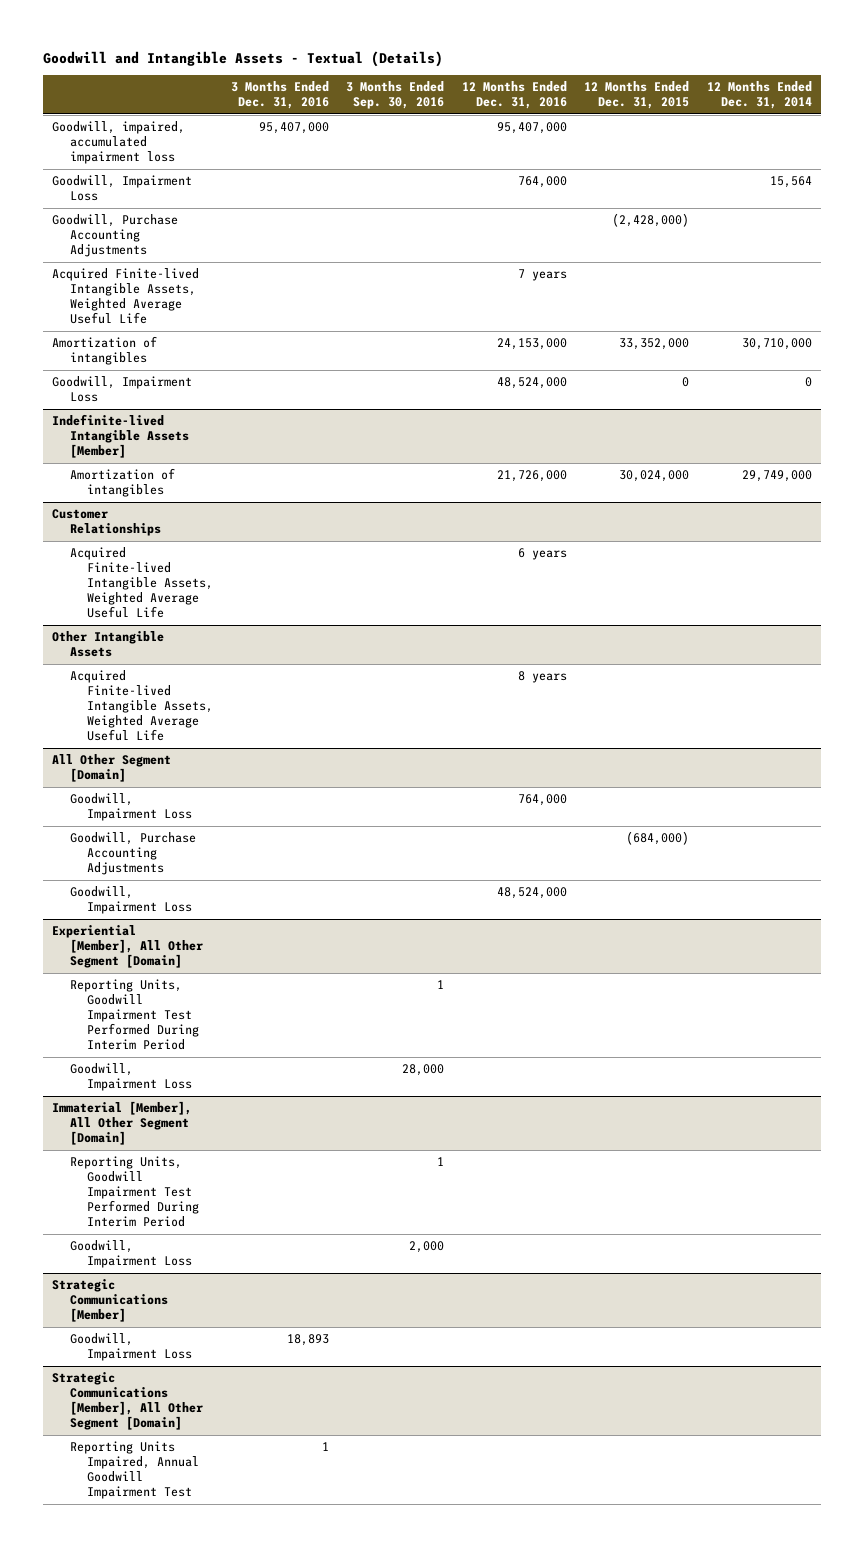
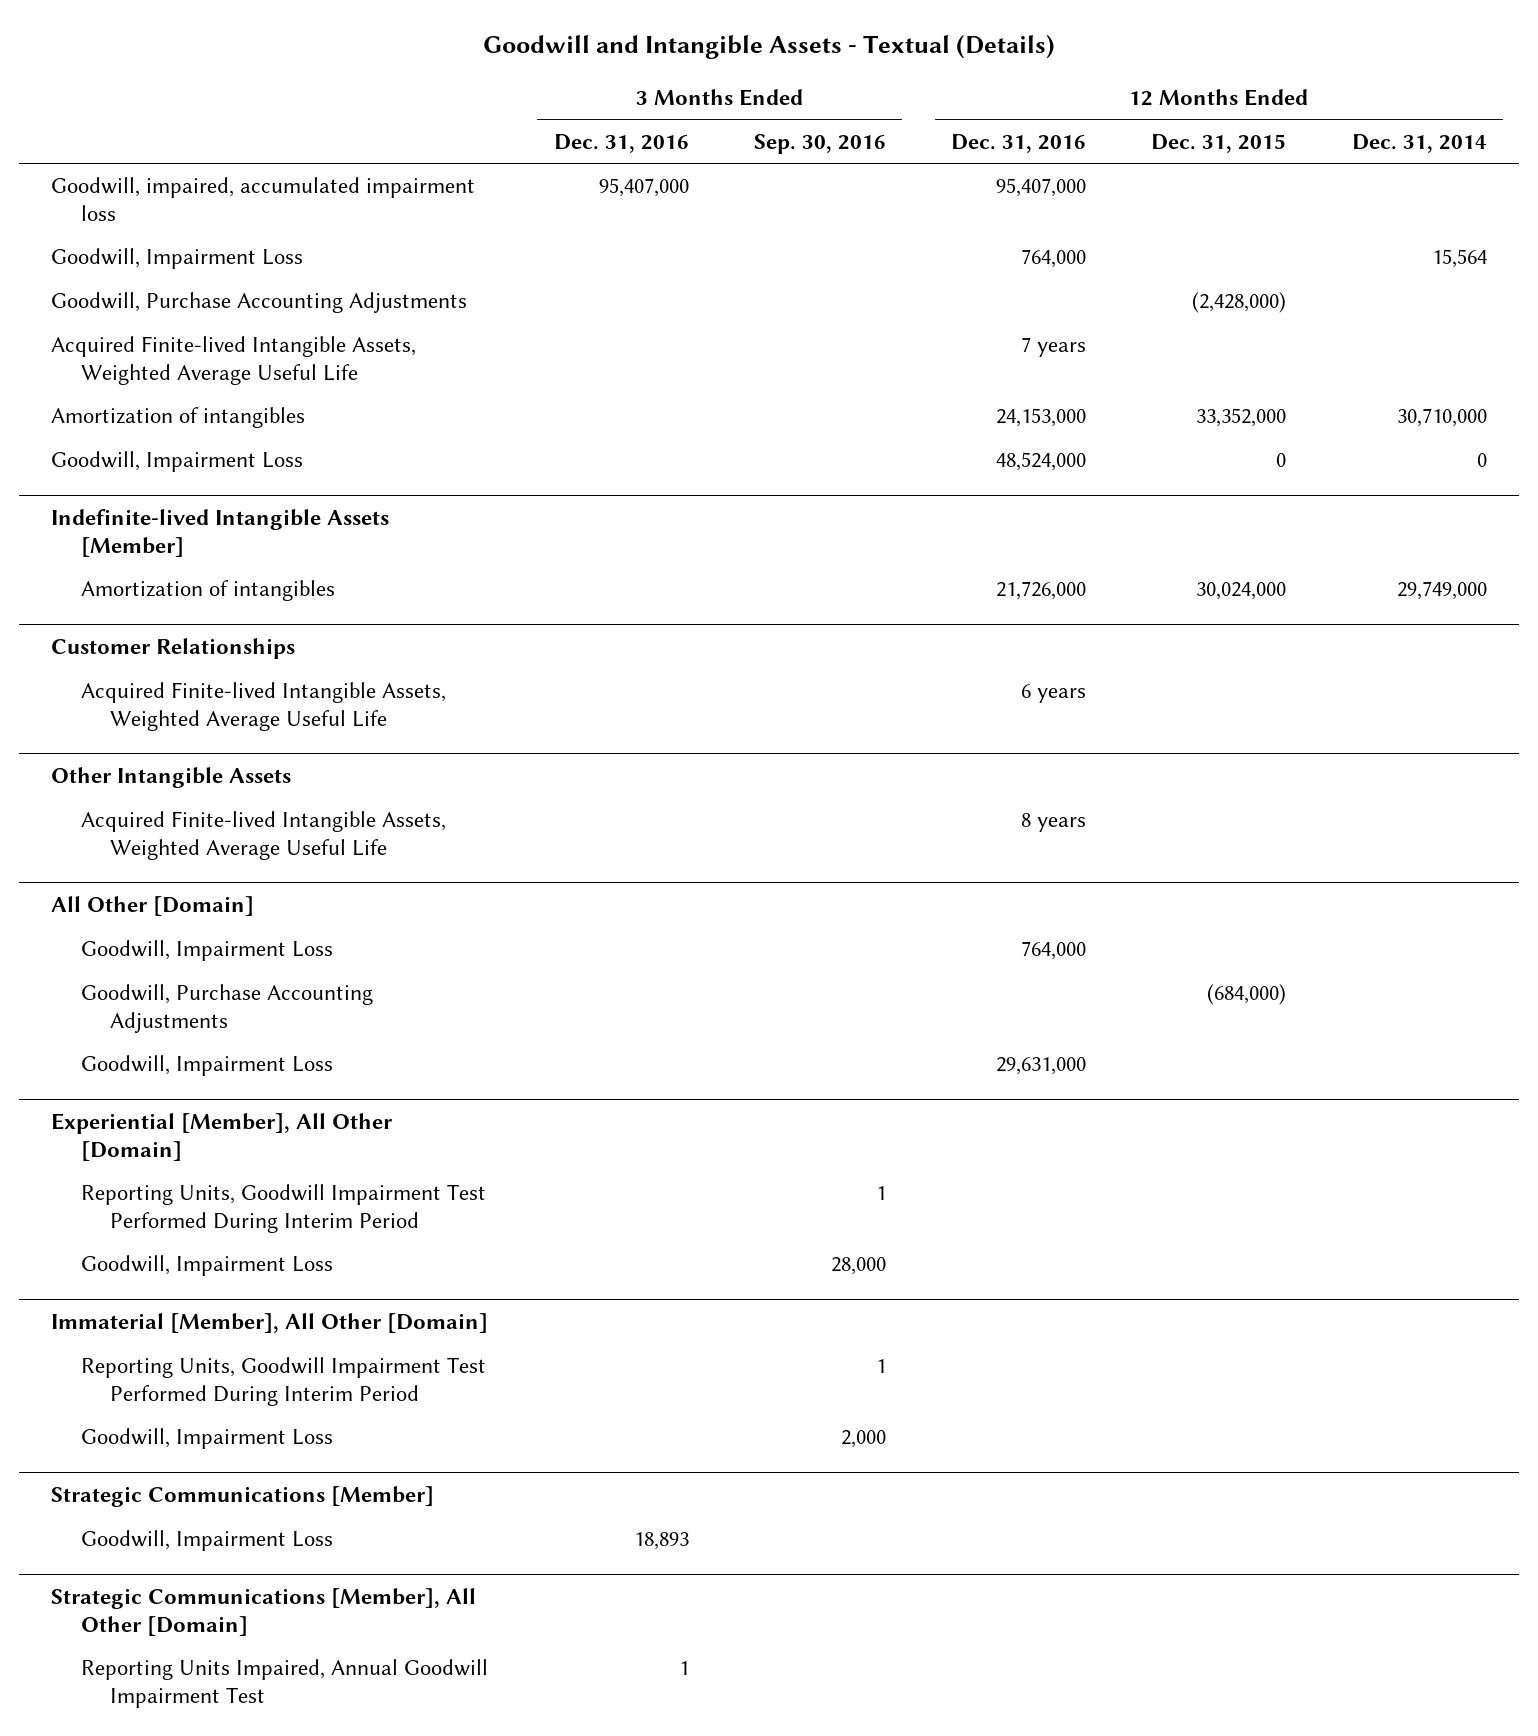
[52,754,172,783] All Other Segment [Domain] -> [51,895,255,916] All Other [Domain]
[496,887,567,900] 48,524,000 -> [996,1057,1087,1076] 29,631,000
[52,925,203,969] Experiential [Member], All Other Segment [Domain] -> [51,1112,394,1161] Experiential [Member], All Other [Domain]
[52,1101,193,1146] Immaterial [Member], All Other Segment [Domain] -> [51,1312,489,1333] Immaterial [Member], All Other [Domain]
[52,1372,203,1431] Strategic Communications [Member], All Other Segment [Domain] -> [51,1587,477,1636] Strategic Communications [Member], All Other [Domain]

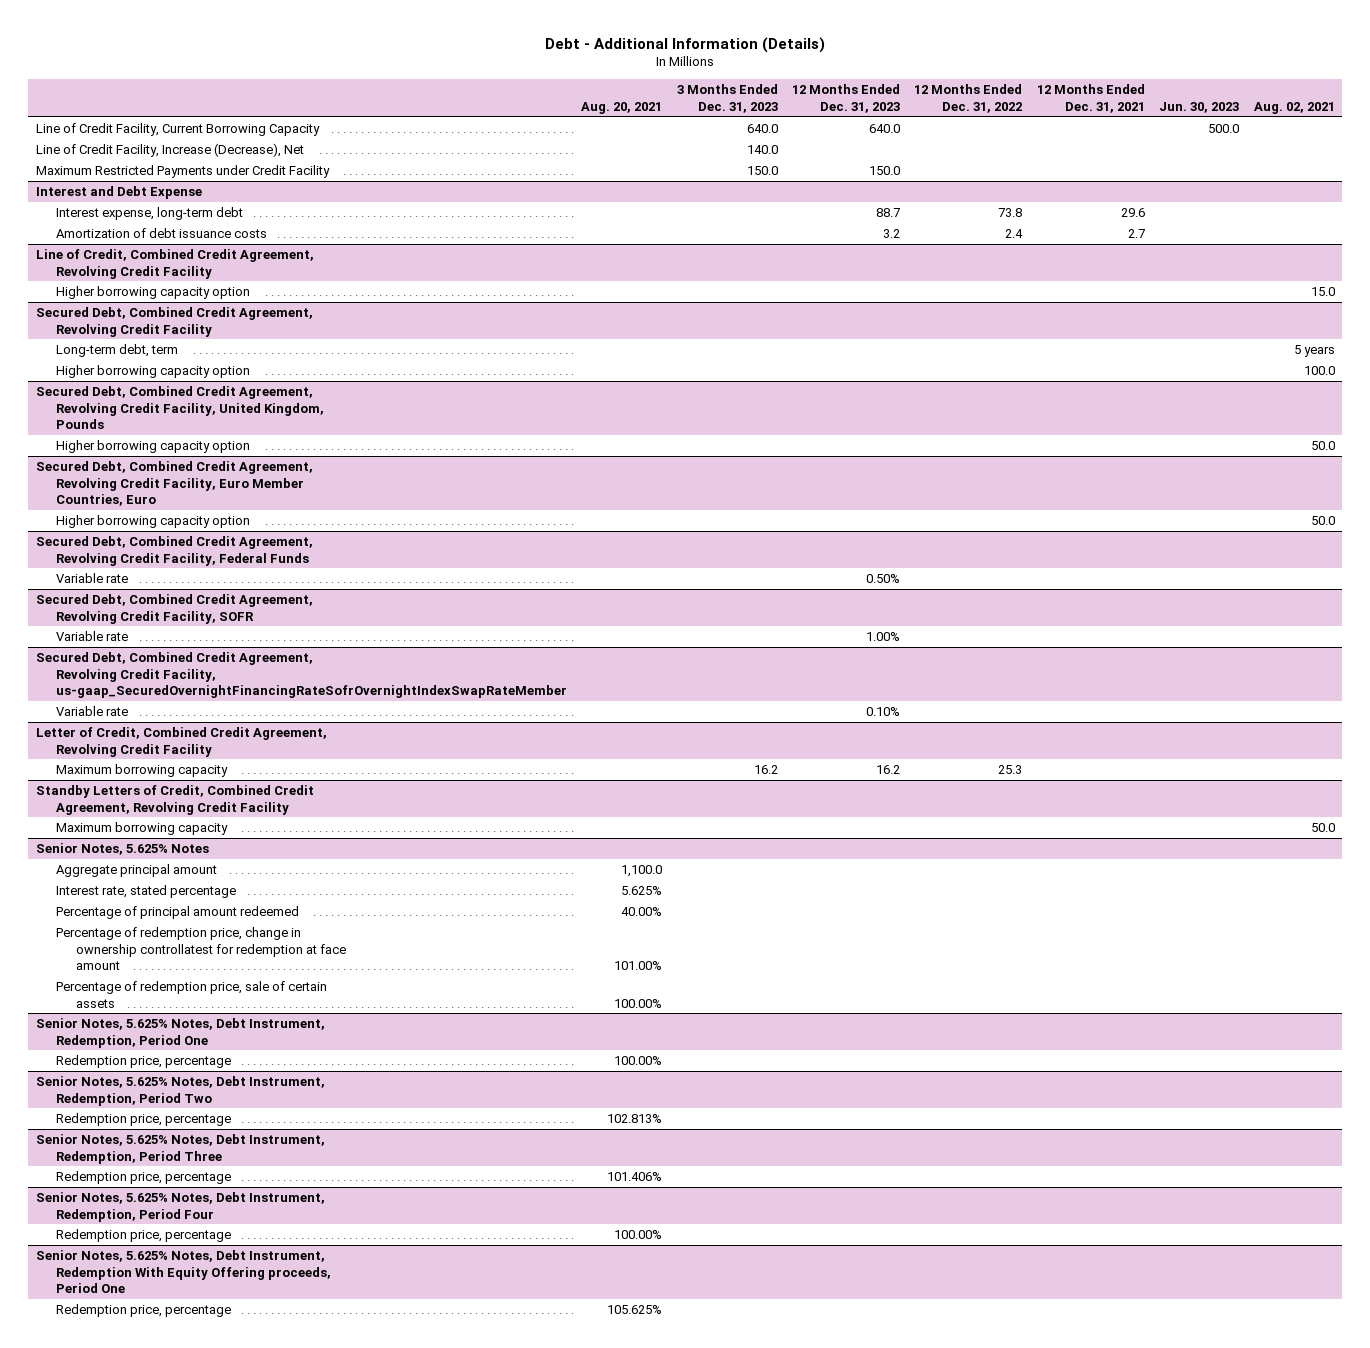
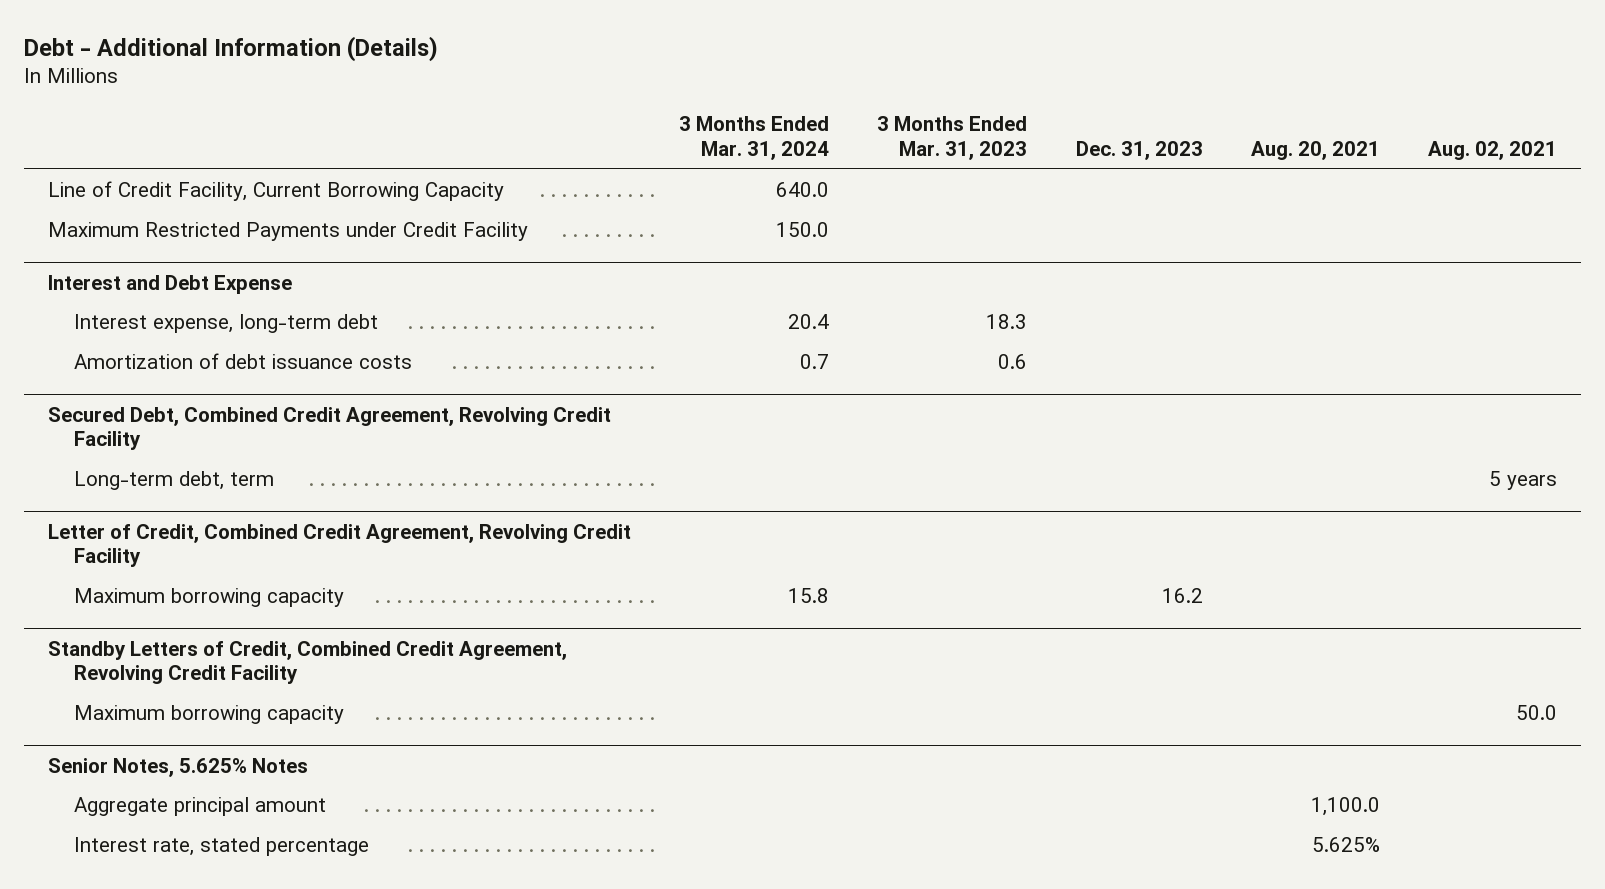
[676,84,778,113] 3 Months Ended Dec. 31, 2023 -> none
[792,84,901,113] 12 Months Ended Dec. 31, 2023 -> none
[914,84,1023,113] 12 Months Ended Dec. 31, 2022 -> none
[1036,84,1145,113] 12 Months Ended Dec. 31, 2021 -> none
[1159,101,1240,113] Jun. 30, 2023 -> none
none -> [679,116,830,160] 3 Months Ended Mar. 31, 2024
none -> [877,116,1028,160] 3 Months Ended Mar. 31, 2023
none -> [1075,140,1203,160] Dec. 31, 2023
[35,143,304,158] Line of Credit Facility, Increase (Decrease), Net -> none
[35,249,314,279] Line of Credit, Combined Credit Agreement, Revolving Credit Facility -> none
[55,286,250,300] Higher borrowing capacity option -> none
[55,365,250,379] Higher borrowing capacity option -> none
[35,386,324,430] Secured Debt, Combined Credit Agreement, Revolving Credit Facility, United Kingdom, Pounds -> none
[55,440,250,454] Higher borrowing capacity option -> none
[35,461,313,507] Secured Debt, Combined Credit Agreement, Revolving Credit Facility, Euro Member Countries, Euro -> none
[55,515,250,529] Higher borrowing capacity option -> none
[35,536,313,566] Secured Debt, Combined Credit Agreement, Revolving Credit Facility, Federal Funds -> none
[55,573,128,584] Variable rate -> none
[35,594,313,624] Secured Debt, Combined Credit Agreement, Revolving Credit Facility, SOFR -> none
[55,631,128,642] Variable rate -> none
[35,652,567,699] Secured Debt, Combined Credit Agreement, Revolving Credit Facility, us-gaap_SecuredOvernightFinancingRateSofrOvernightIndexSwapRateMember -> none
[55,706,128,717] Variable rate -> none
[55,906,299,920] Percentage of principal amount redeemed -> none
[55,927,347,971] Percentage of redemption price, change in ownership controllatest for redemption at face amount -> none
[55,981,327,1008] Percentage of redemption price, sale of certain assets -> none
[35,1018,325,1048] Senior Notes, 5.625% Notes, Debt Instrument, Redemption, Period One -> none
[55,1055,231,1069] Redemption price, percentage -> none
[35,1076,325,1106] Senior Notes, 5.625% Notes, Debt Instrument, Redemption, Period Two -> none
[55,1113,231,1127] Redemption price, percentage -> none
[35,1134,325,1164] Senior Notes, 5.625% Notes, Debt Instrument, Redemption, Period Three -> none
[55,1171,231,1185] Redemption price, percentage -> none
[35,1192,325,1222] Senior Notes, 5.625% Notes, Debt Instrument, Redemption, Period Four -> none
[55,1229,231,1243] Redemption price, percentage -> none
[35,1250,331,1294] Senior Notes, 5.625% Notes, Debt Instrument, Redemption With Equity Offering proceeds, Period One -> none
[55,1304,231,1318] Redemption price, percentage -> none

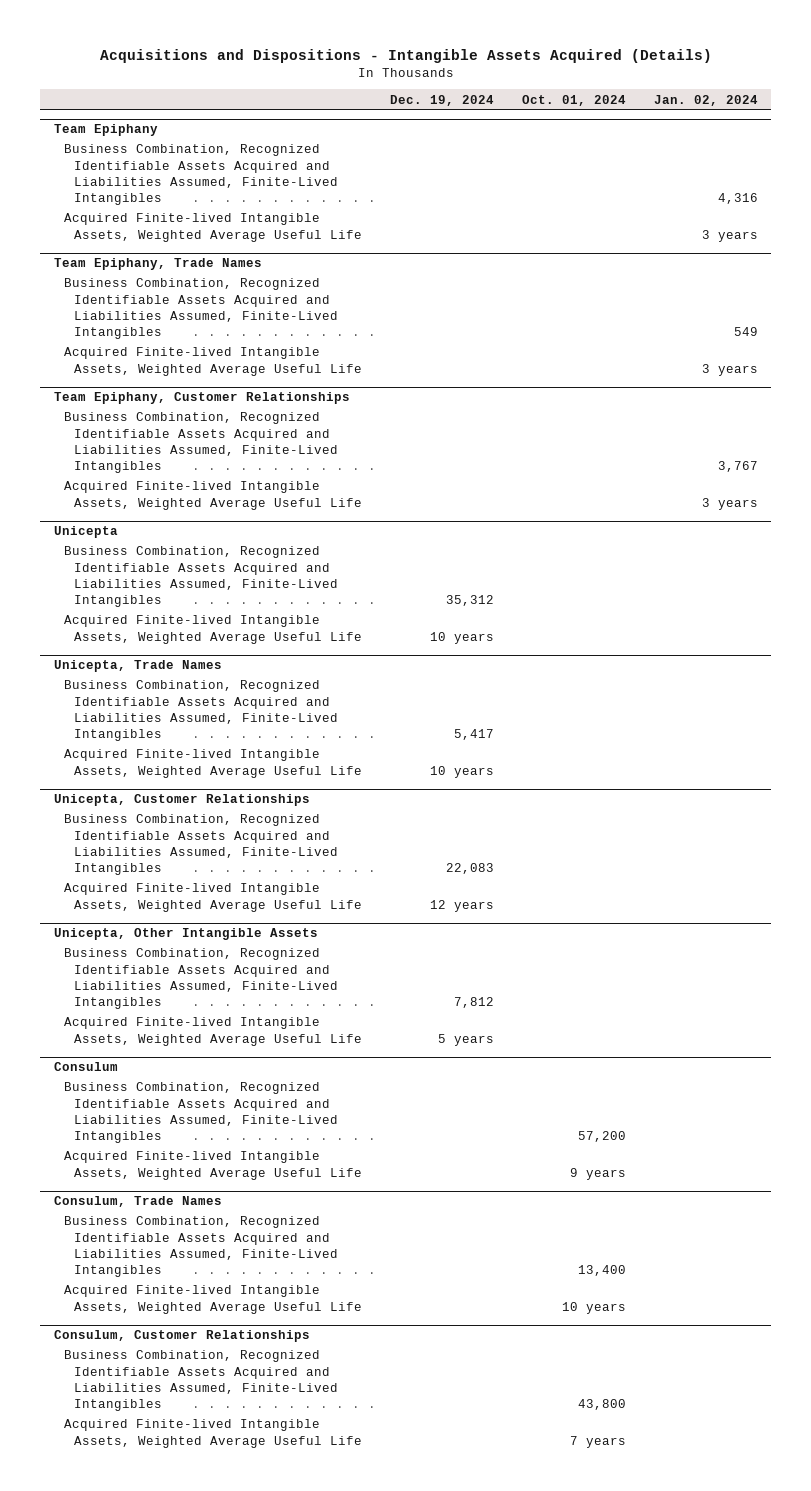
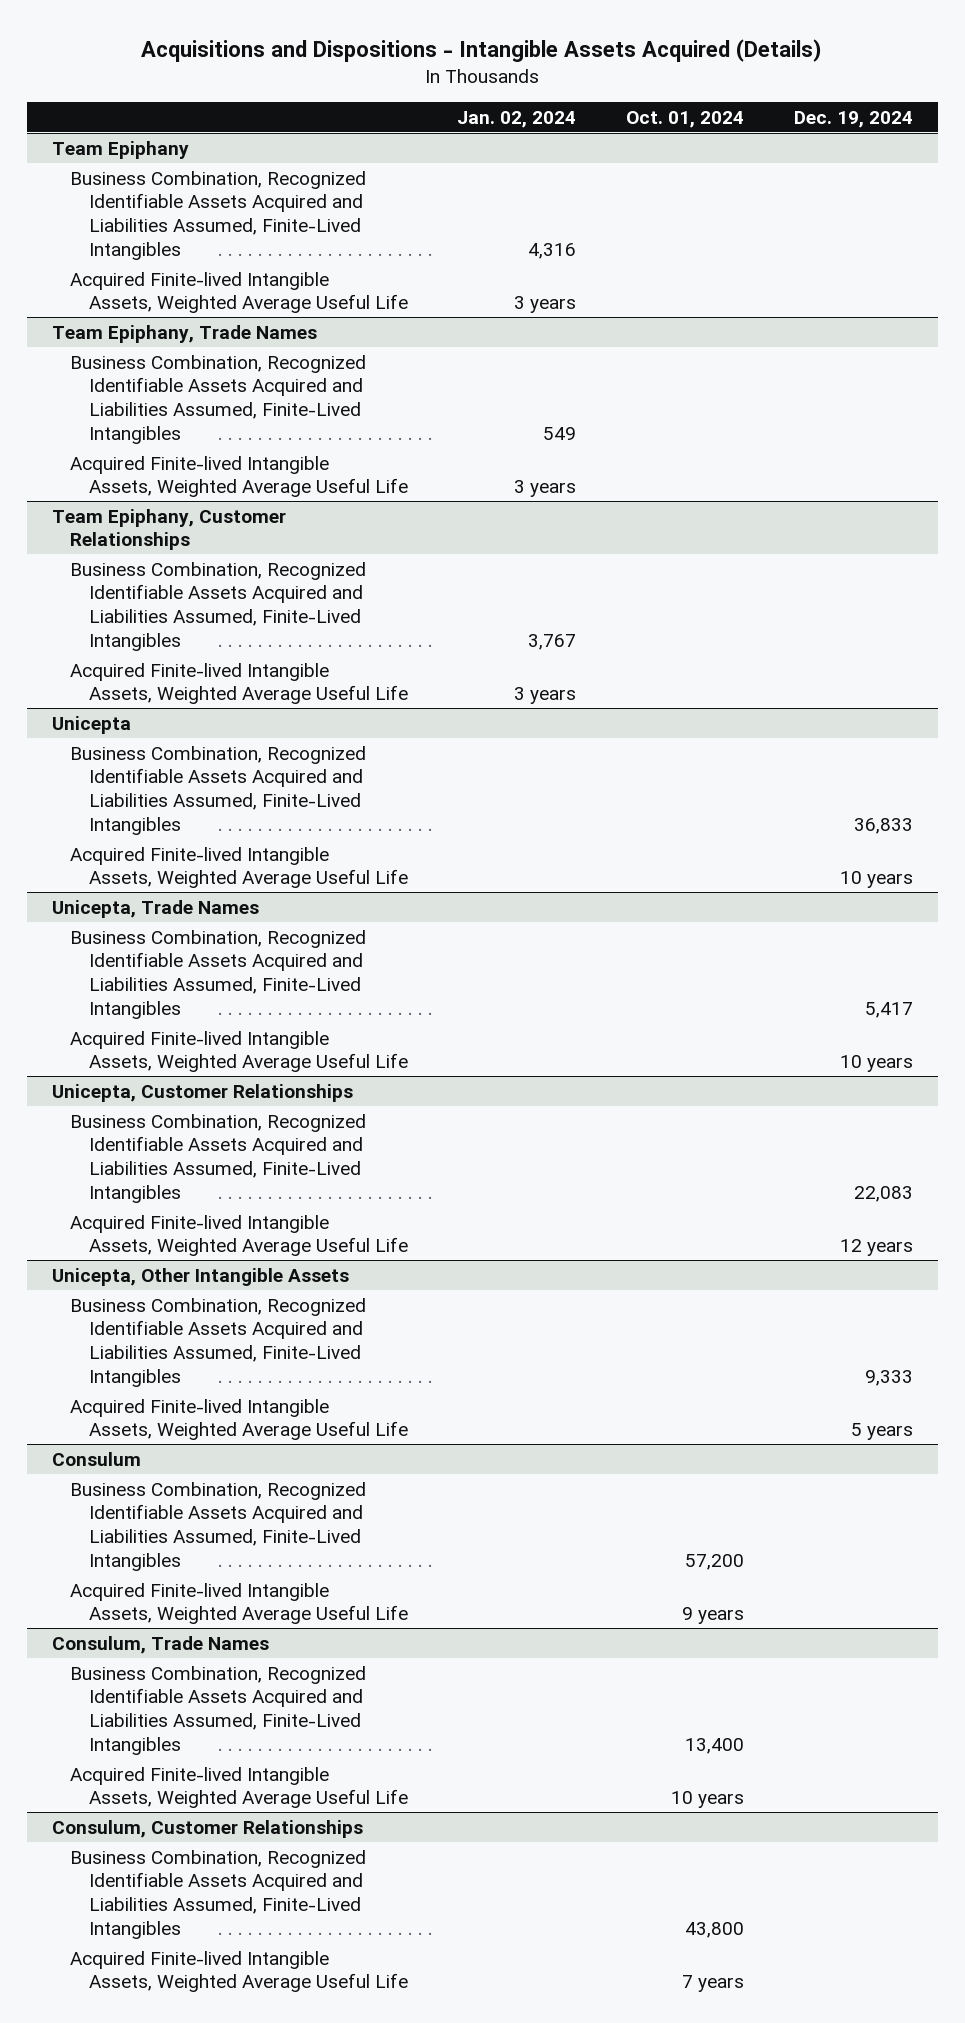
[445,595,494,607] 35,312 -> [854,817,914,834] 36,833
[453,997,494,1009] 7,812 -> [865,1369,914,1386] 9,333

